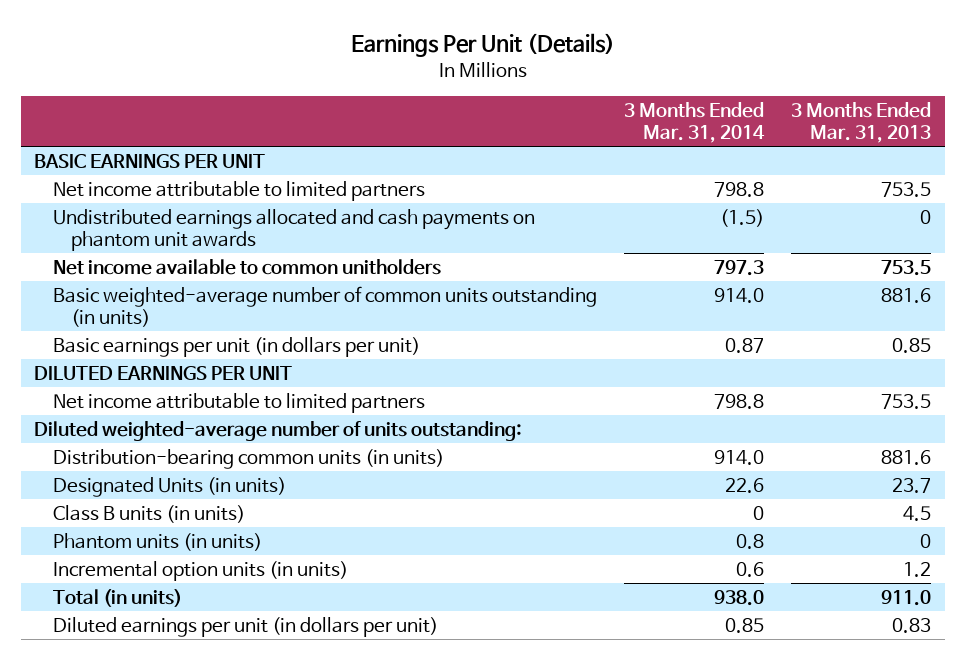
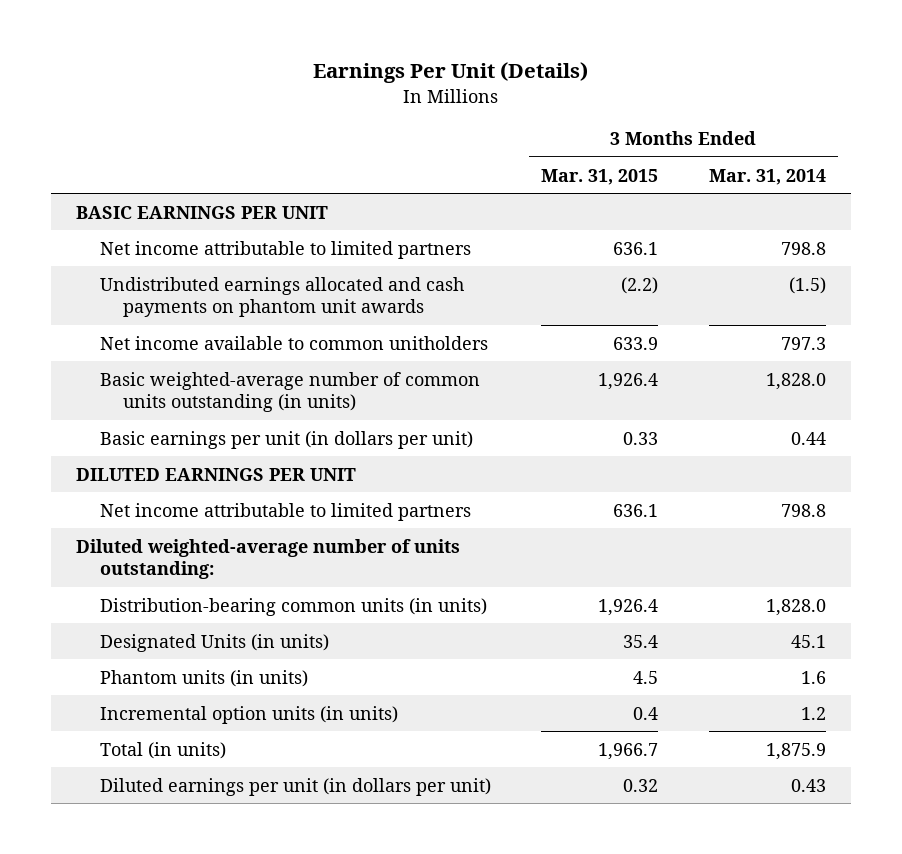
[791,101,932,144] 3 Months Ended Mar. 31, 2013 -> none
none -> [541,168,659,185] Mar. 31, 2015
[713,287,764,303] 914.0 -> [765,372,826,390] 1,828.0
[724,337,764,353] 0.87 -> [790,431,826,445] 0.44
[52,504,245,523] Class B units (in units) -> none
[713,449,764,465] 914.0 -> [765,598,826,616] 1,828.0
[724,477,764,493] 22.6 -> [790,634,826,648] 45.1
[735,533,764,549] 0.8 -> [800,670,826,684] 1.6
[735,561,764,577] 0.6 -> [800,706,826,720] 1.2
[713,589,764,606] 938.0 -> [765,742,826,760] 1,875.9
[724,617,764,633] 0.85 -> [790,778,826,792] 0.43

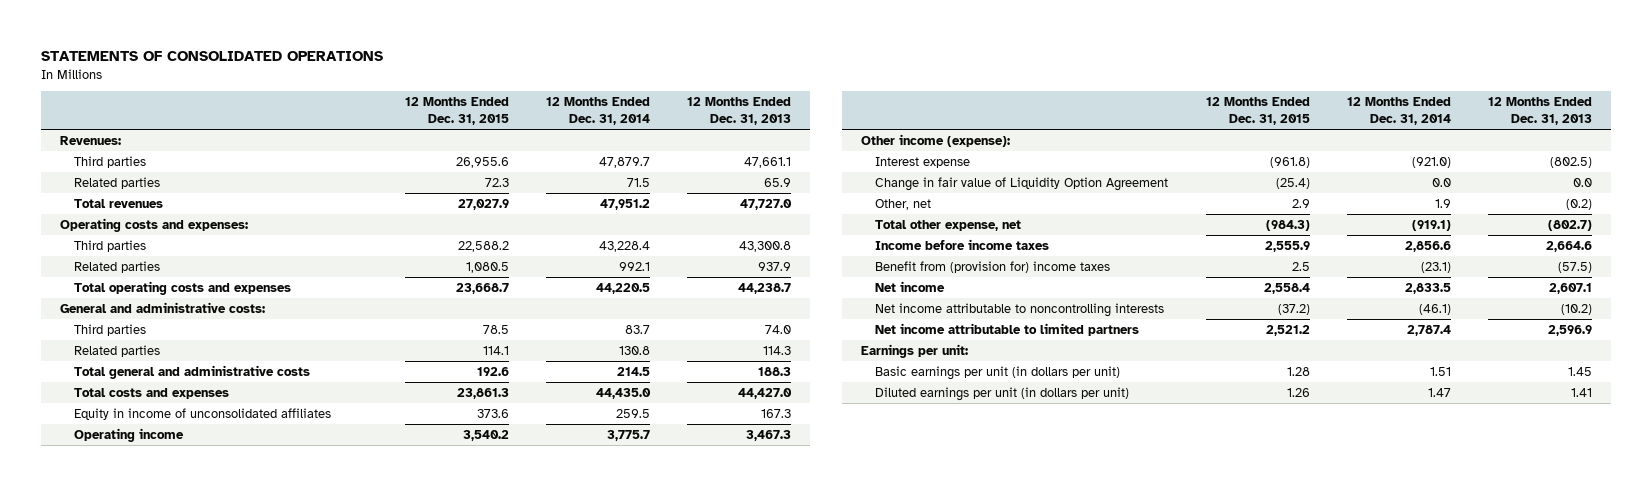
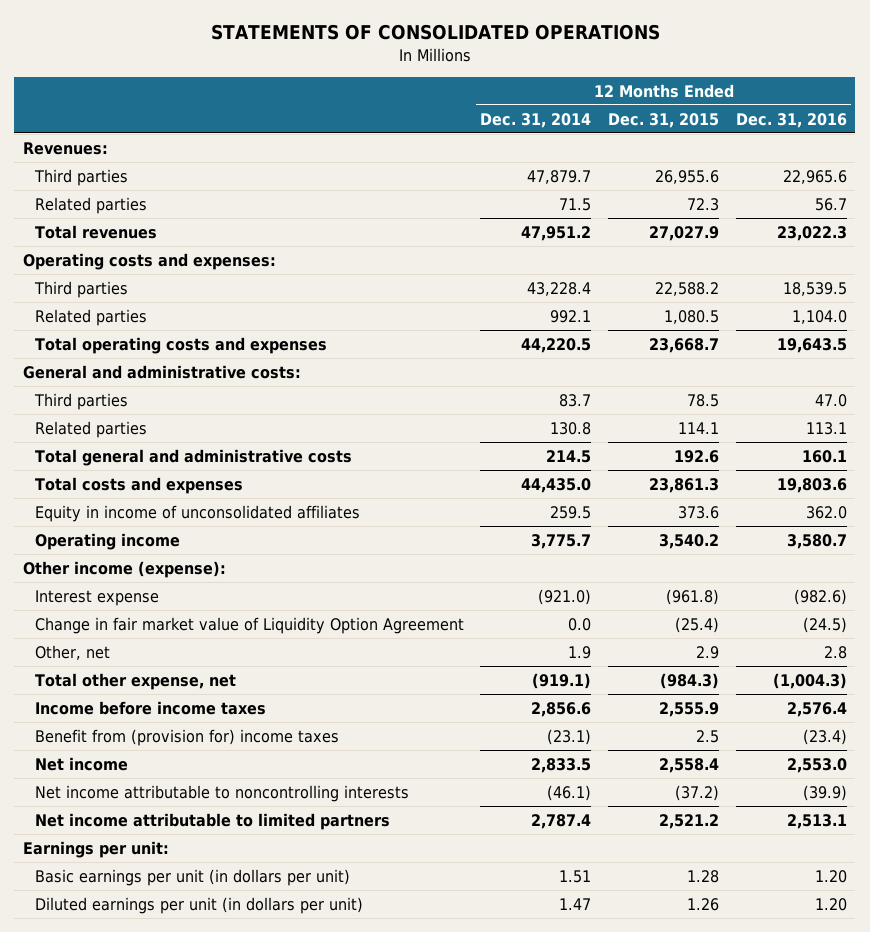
[687,97,792,126] 12 Months Ended Dec. 31, 2013 -> none
none -> [735,112,847,128] Dec. 31, 2016
[875,177,1169,192] Change in fair value of Liquidity Option Agreement -> [34,616,464,634] Change in fair market value of Liquidity Option Agreement

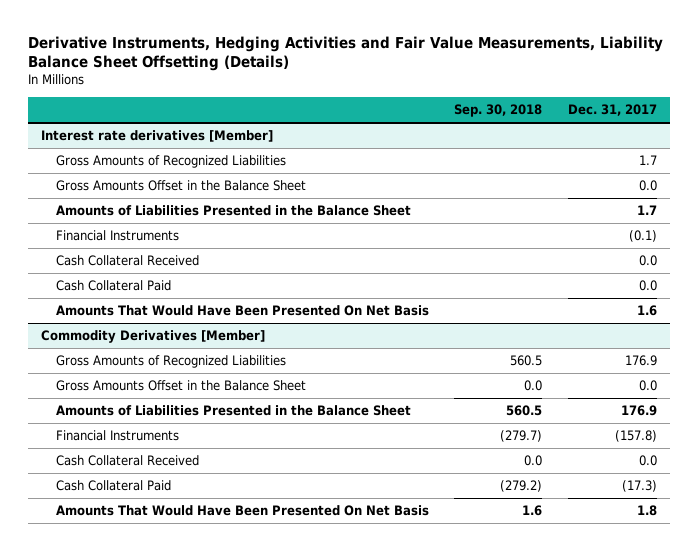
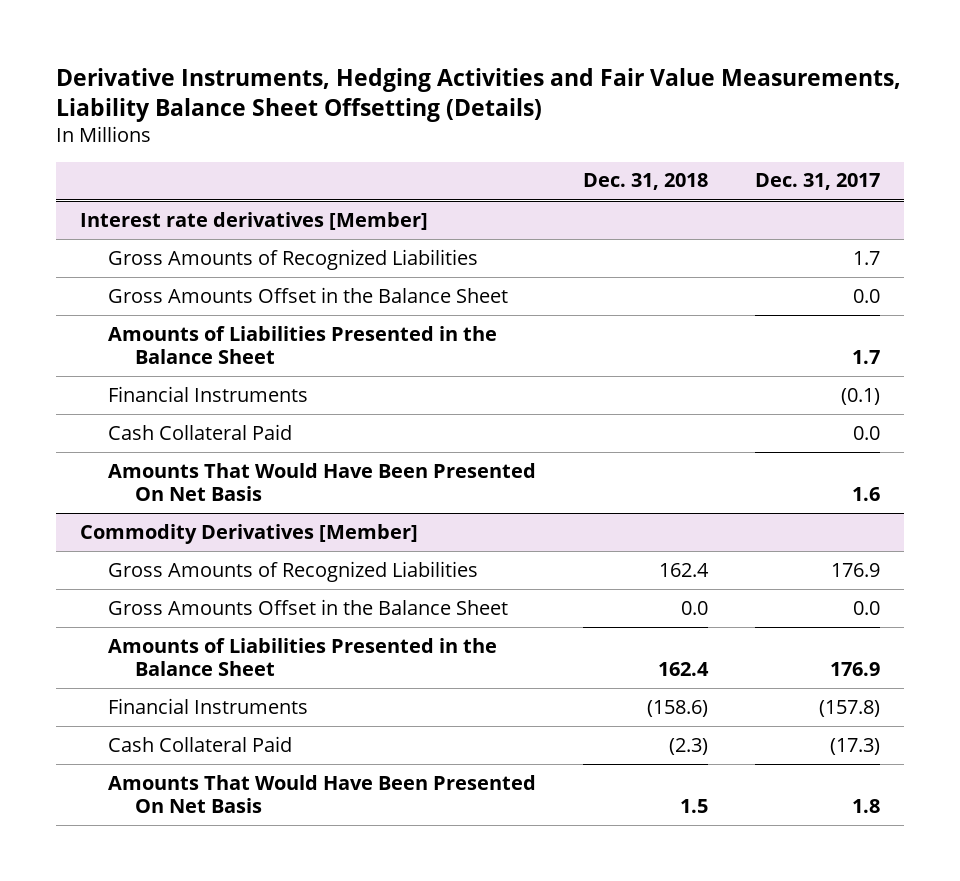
[454,104,543,118] Sep. 30, 2018 -> none
none -> [582,173,708,191] Dec. 31, 2018
[55,255,199,267] Cash Collateral Received -> none
[55,455,199,467] Cash Collateral Received -> none

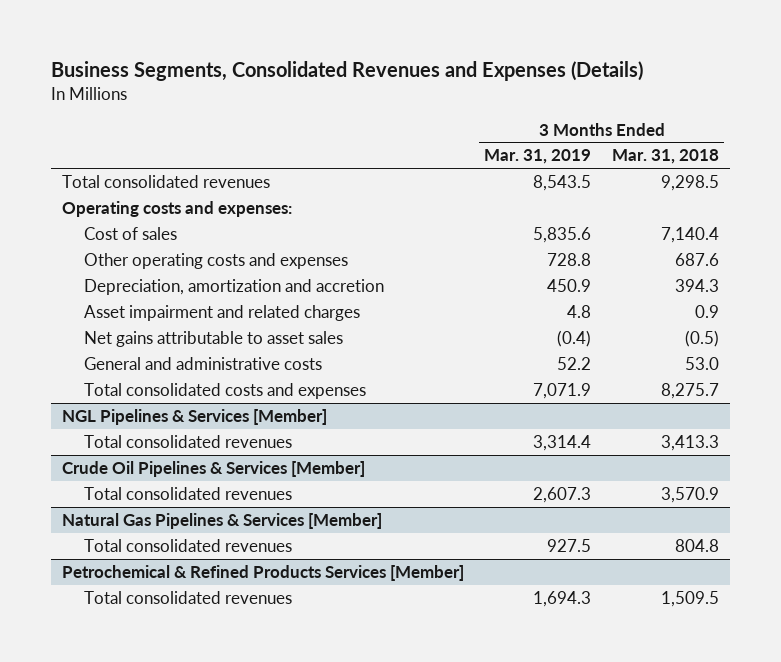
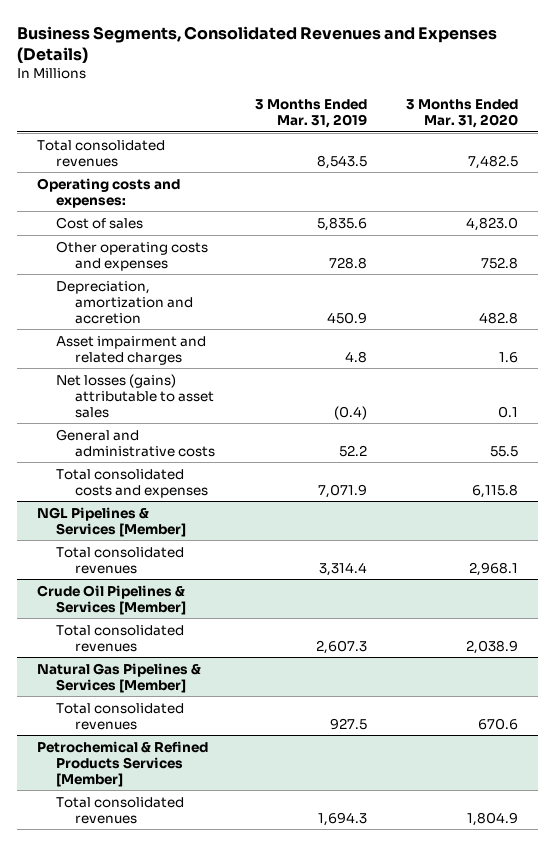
[612,149,720,165] Mar. 31, 2018 -> none
none -> [405,98,518,128] 3 Months Ended Mar. 31, 2020
[83,330,343,347] Net gains attributable to asset sales -> [56,373,215,418] Net losses (gains) attributable to asset sales

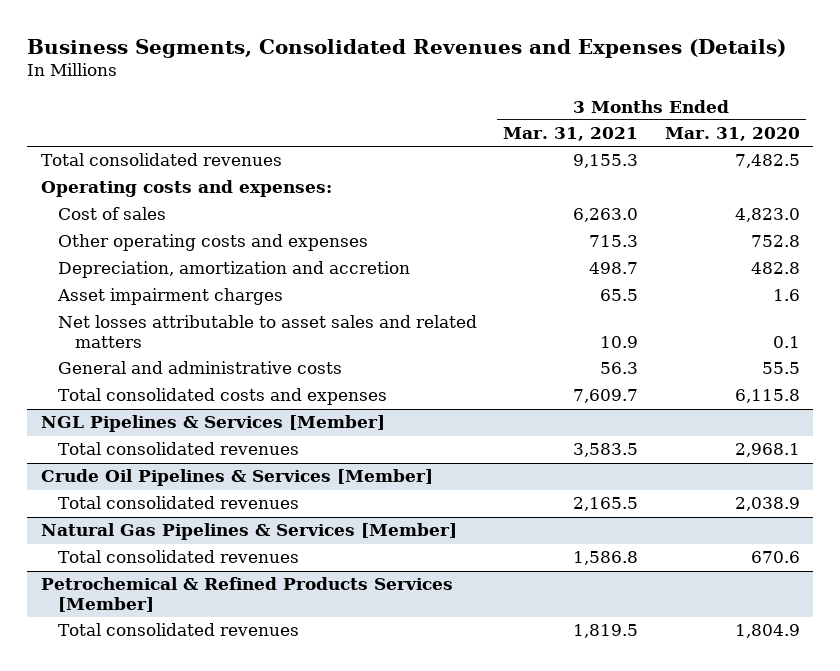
[254,98,367,128] 3 Months Ended Mar. 31, 2019 -> none
none -> [503,127,639,142] Mar. 31, 2021
[56,335,207,365] Asset impairment and related charges -> [56,288,283,306] Asset impairment charges
[56,373,215,418] Net losses (gains) attributable to asset sales -> [57,315,477,348] Net losses attributable to asset sales and related matters

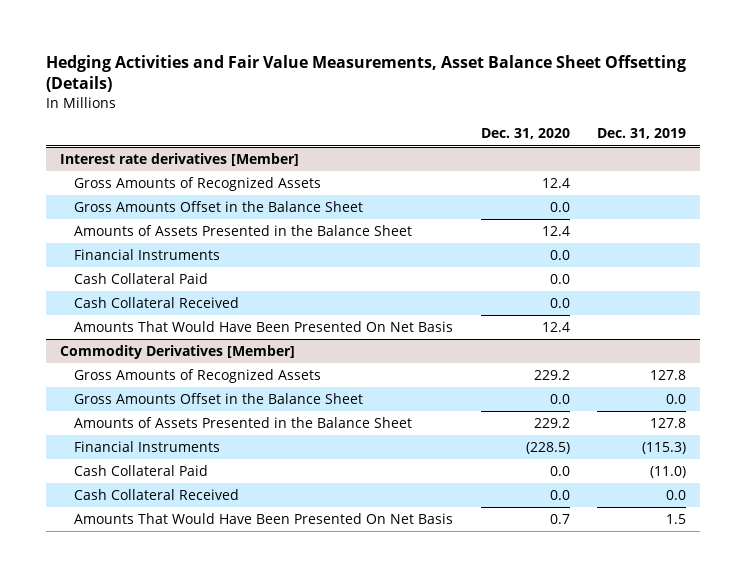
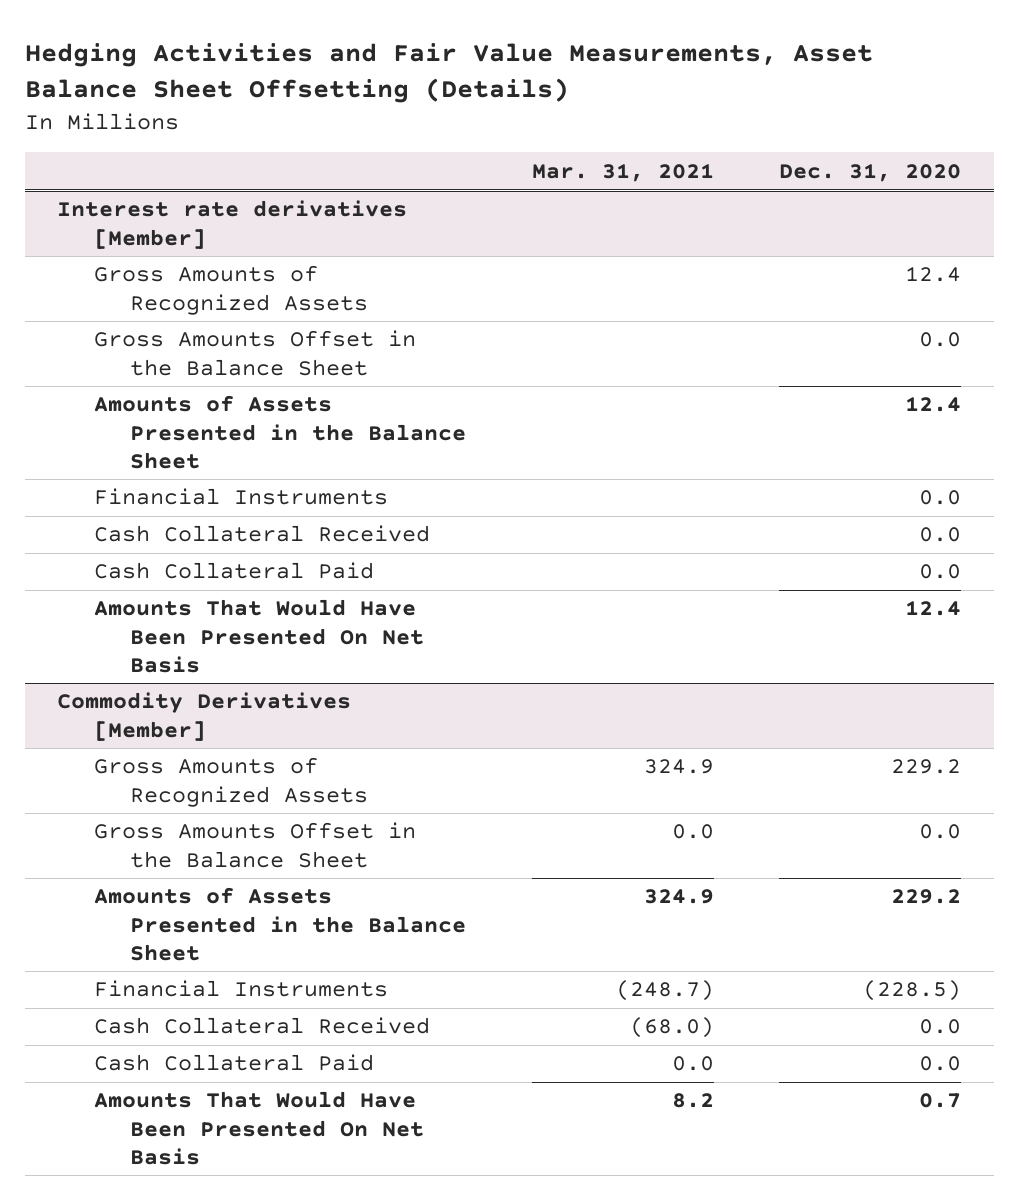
[597,128,687,140] Dec. 31, 2019 -> none
none -> [531,162,714,182] Mar. 31, 2021
[73,272,208,284] Cash Collateral Paid -> [93,562,374,580] Cash Collateral Paid
[73,464,208,476] Cash Collateral Paid -> [93,1054,374,1072] Cash Collateral Paid

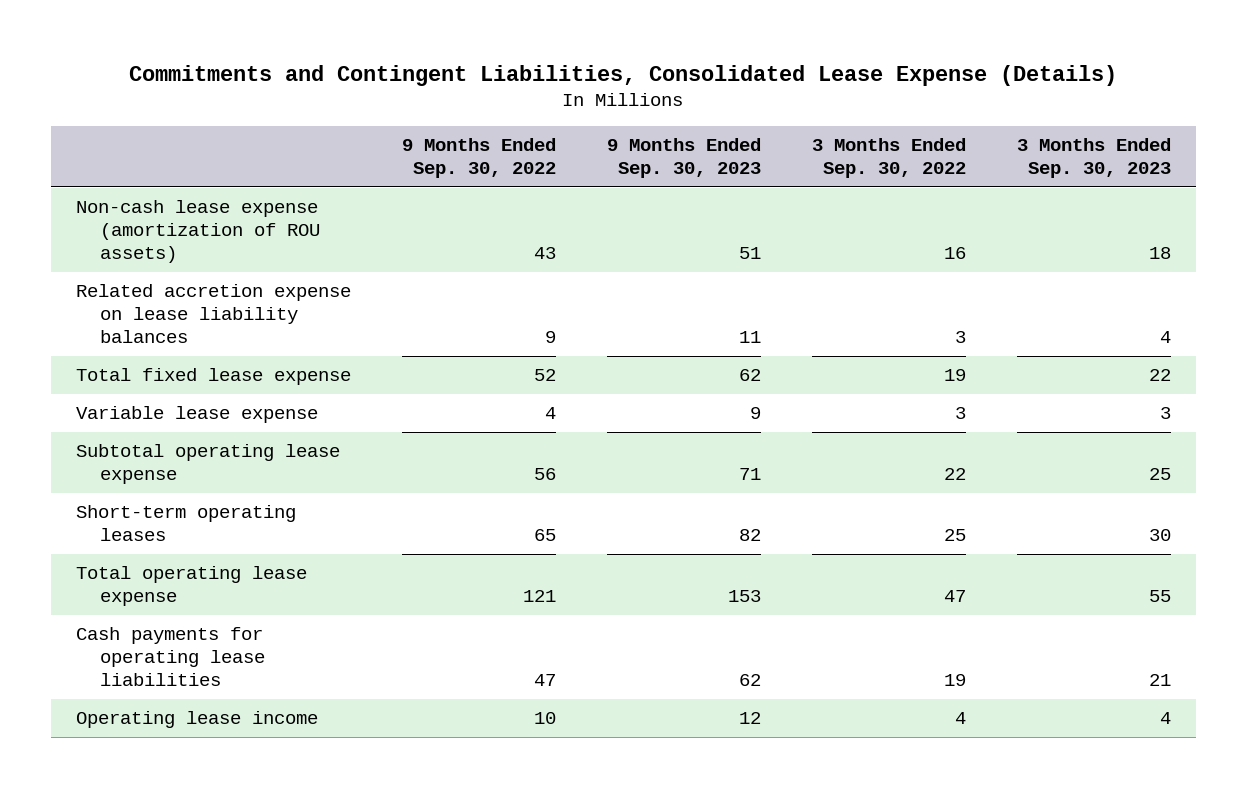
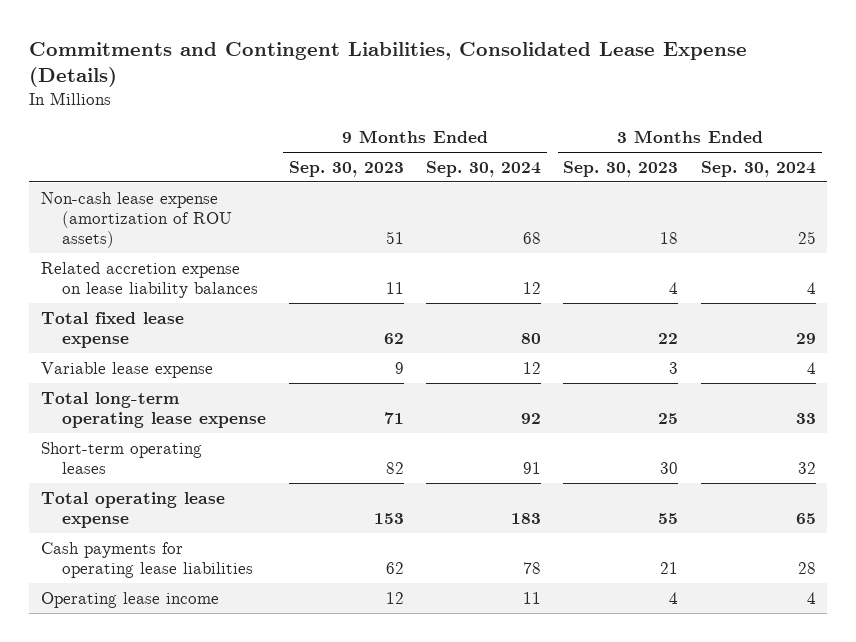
[402,137,557,178] 9 Months Ended Sep. 30, 2022 -> none
[811,137,966,178] 3 Months Ended Sep. 30, 2022 -> none
none -> [425,160,541,177] Sep. 30, 2024
none -> [700,160,816,177] Sep. 30, 2024
[76,444,341,485] Subtotal operating lease expense -> [40,391,267,428] Total long-term operating lease expense

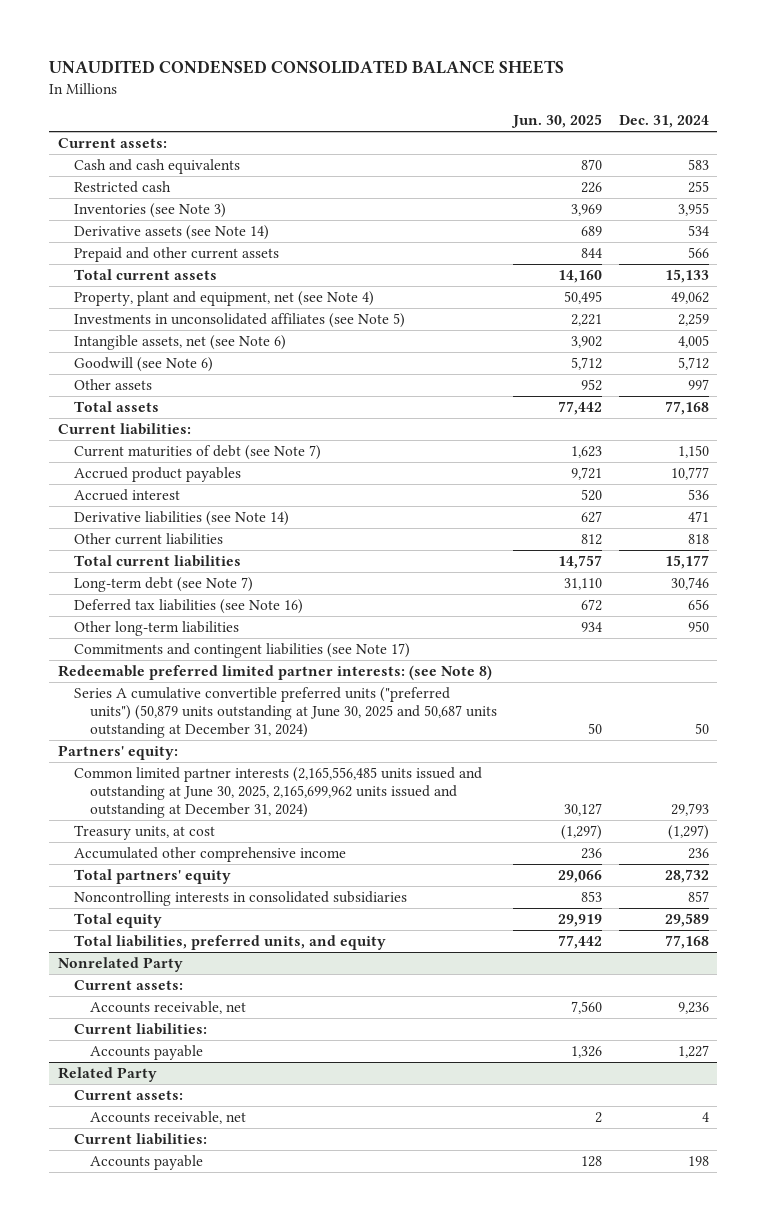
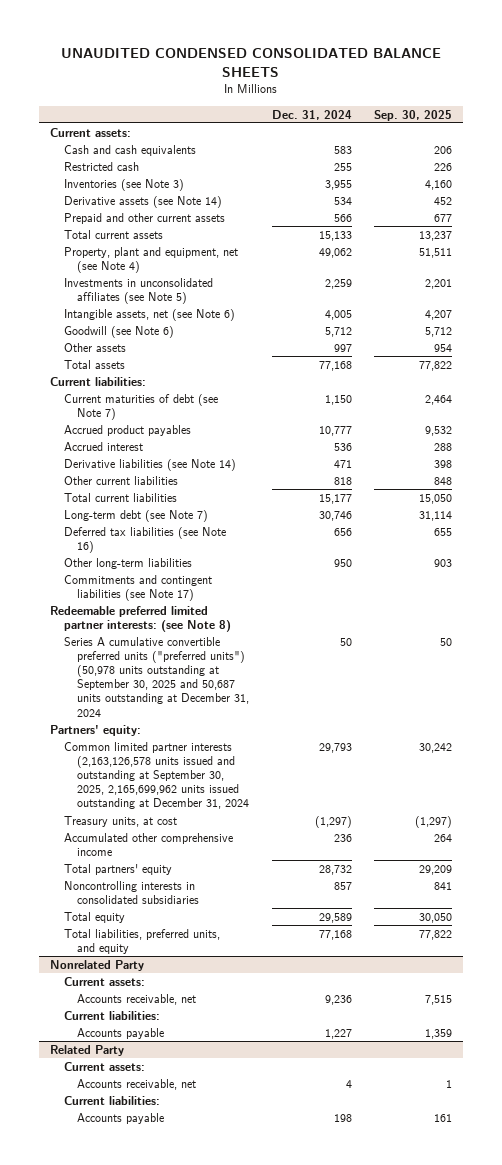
[511,114,603,129] Jun. 30, 2025 -> none
none -> [374,109,453,121] Sep. 30, 2025
[73,686,497,738] Series A cumulative convertible preferred units ("preferred units") (50,879 units outstanding at June 30, 2025 and 50,687 units outstanding at December 31, 2024) -> [63,636,250,717] Series A cumulative convertible preferred units ("preferred units") (50,978 units outstanding at September 30, 2025 and 50,687 units outstanding at December 31, 2024
[73,766,482,818] Common limited partner interests (2,165,556,485 units issued and outstanding at June 30, 2025, 2,165,699,962 units issued and outstanding at December 31, 2024) -> [63,741,250,810] Common limited partner interests (2,163,126,578 units issued and outstanding at September 30, 2025, 2,165,699,962 units issued outstanding at December 31, 2024

